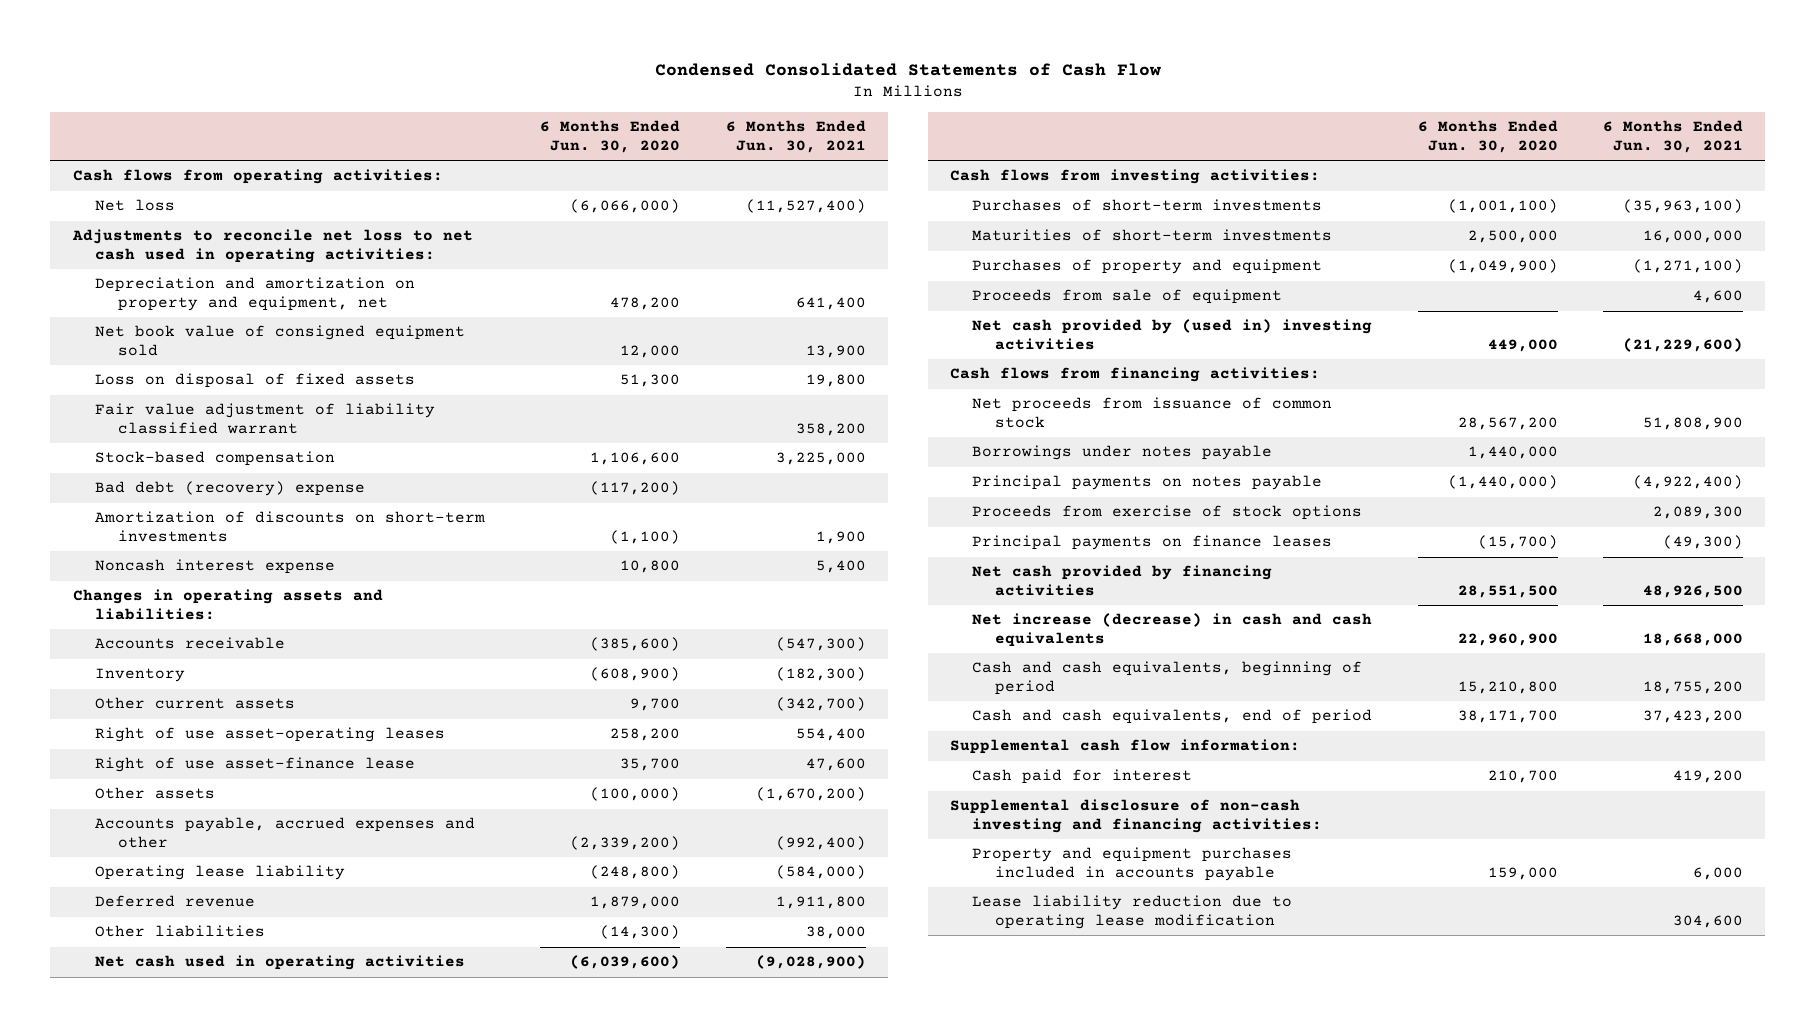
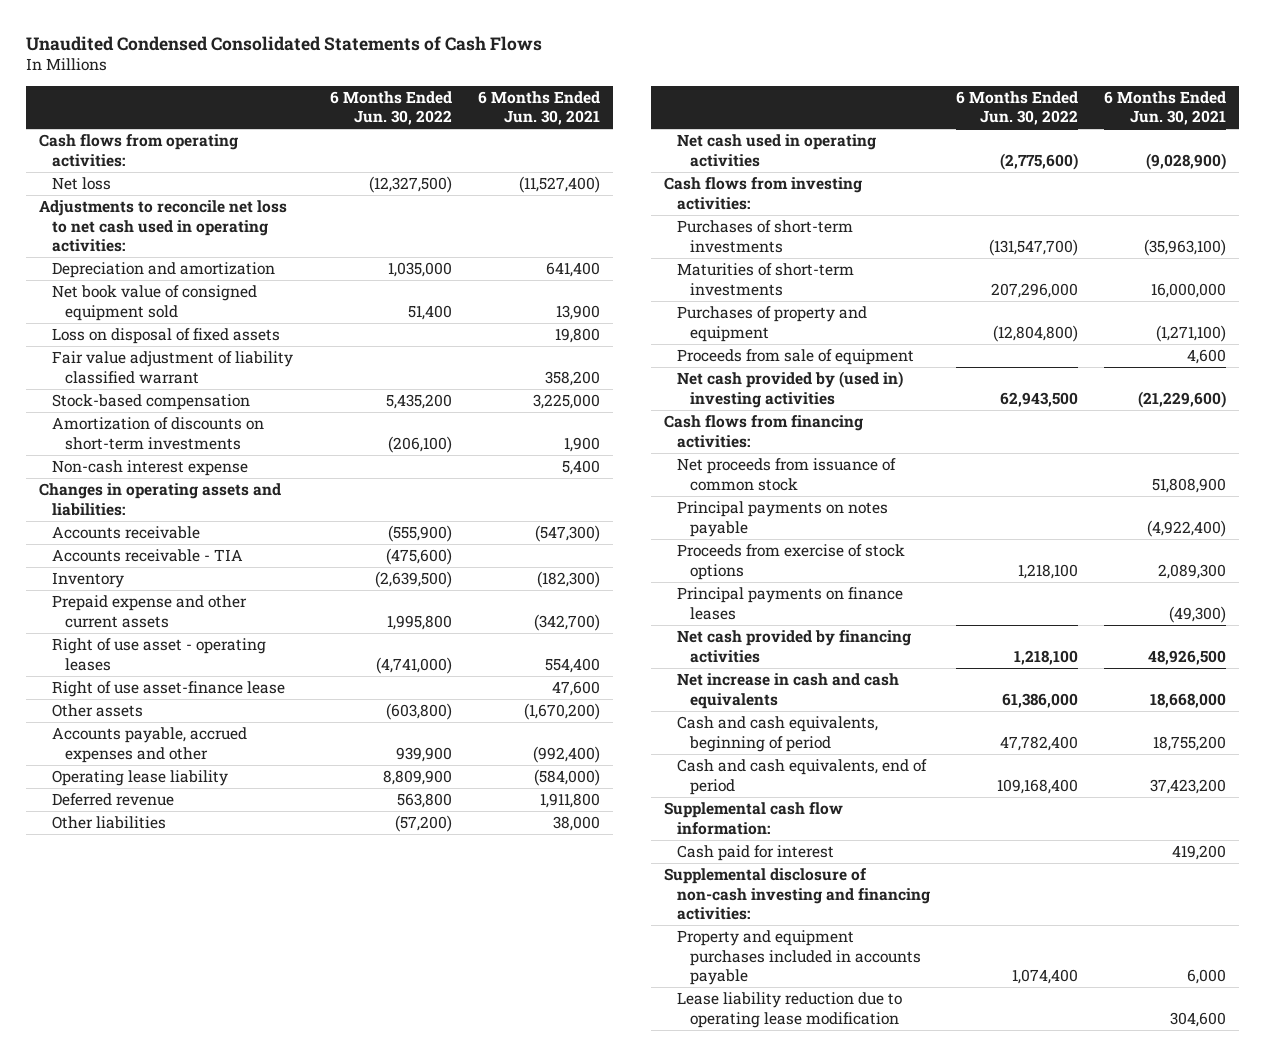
[654,62,1161,76] Condensed Consolidated Statements of Cash Flow -> [25,35,542,51] Unaudited Condensed Consolidated Statements of Cash Flows
[540,120,681,153] 6 Months Ended Jun. 30, 2020 -> none
none -> [330,90,453,126] 6 Months Ended Jun. 30, 2022
[95,277,416,311] Depreciation and amortization on property and equipment, net -> [51,262,275,279] Depreciation and amortization
[95,481,366,497] Bad debt (recovery) expense -> none
[95,559,336,575] Noncash interest expense -> [51,460,248,477] Non-cash interest expense
none -> [51,549,243,563] Accounts receivable - TIA
[95,697,296,710] Other current assets -> [51,595,247,628] Prepaid expense and other current assets
[95,727,446,743] Right of use asset-operating leases -> [51,638,266,671] Right of use asset - operating leases
[972,445,1273,461] Borrowings under notes payable -> none
[972,613,1373,647] Net increase (decrease) in cash and cash equivalents -> [677,673,900,709] Net increase in cash and cash equivalents

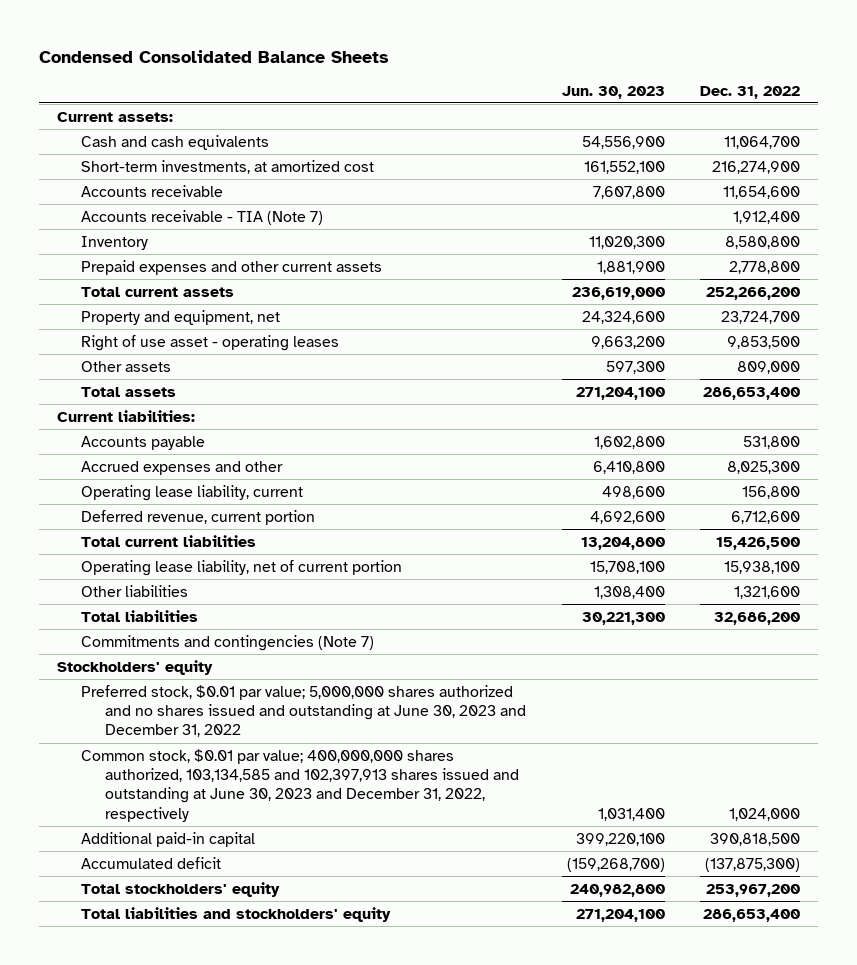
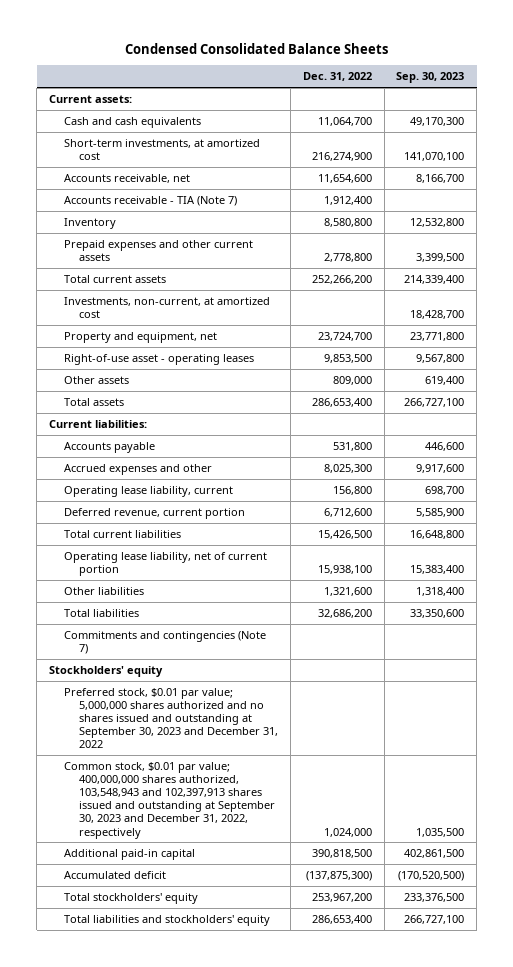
[561,85,665,99] Jun. 30, 2023 -> none
none -> [396,72,465,84] Sep. 30, 2023
[80,184,223,197] Accounts receivable -> [64,173,191,183] Accounts receivable, net
none -> [64,296,271,319] Investments, non-current, at amortized cost
[80,334,339,351] Right of use asset - operating leases -> [64,353,255,365] Right-of-use asset - operating leases
[80,684,526,738] Preferred stock, $0.01 par value; 5,000,000 shares authorized and no shares issued and outstanding at June 30, 2023 and December 31, 2022 -> [64,687,279,749] Preferred stock, $0.01 par value; 5,000,000 shares authorized and no shares issued and outstanding at September 30, 2023 and December 31, 2022
[80,748,519,822] Common stock, $0.01 par value; 400,000,000 shares authorized, 103,134,585 and 102,397,913 shares issued and outstanding at June 30, 2023 and December 31, 2022, respectively -> [64,761,276,839] Common stock, $0.01 par value; 400,000,000 shares authorized, 103,548,943 and 102,397,913 shares issued and outstanding at September 30, 2023 and December 31, 2022, respectively

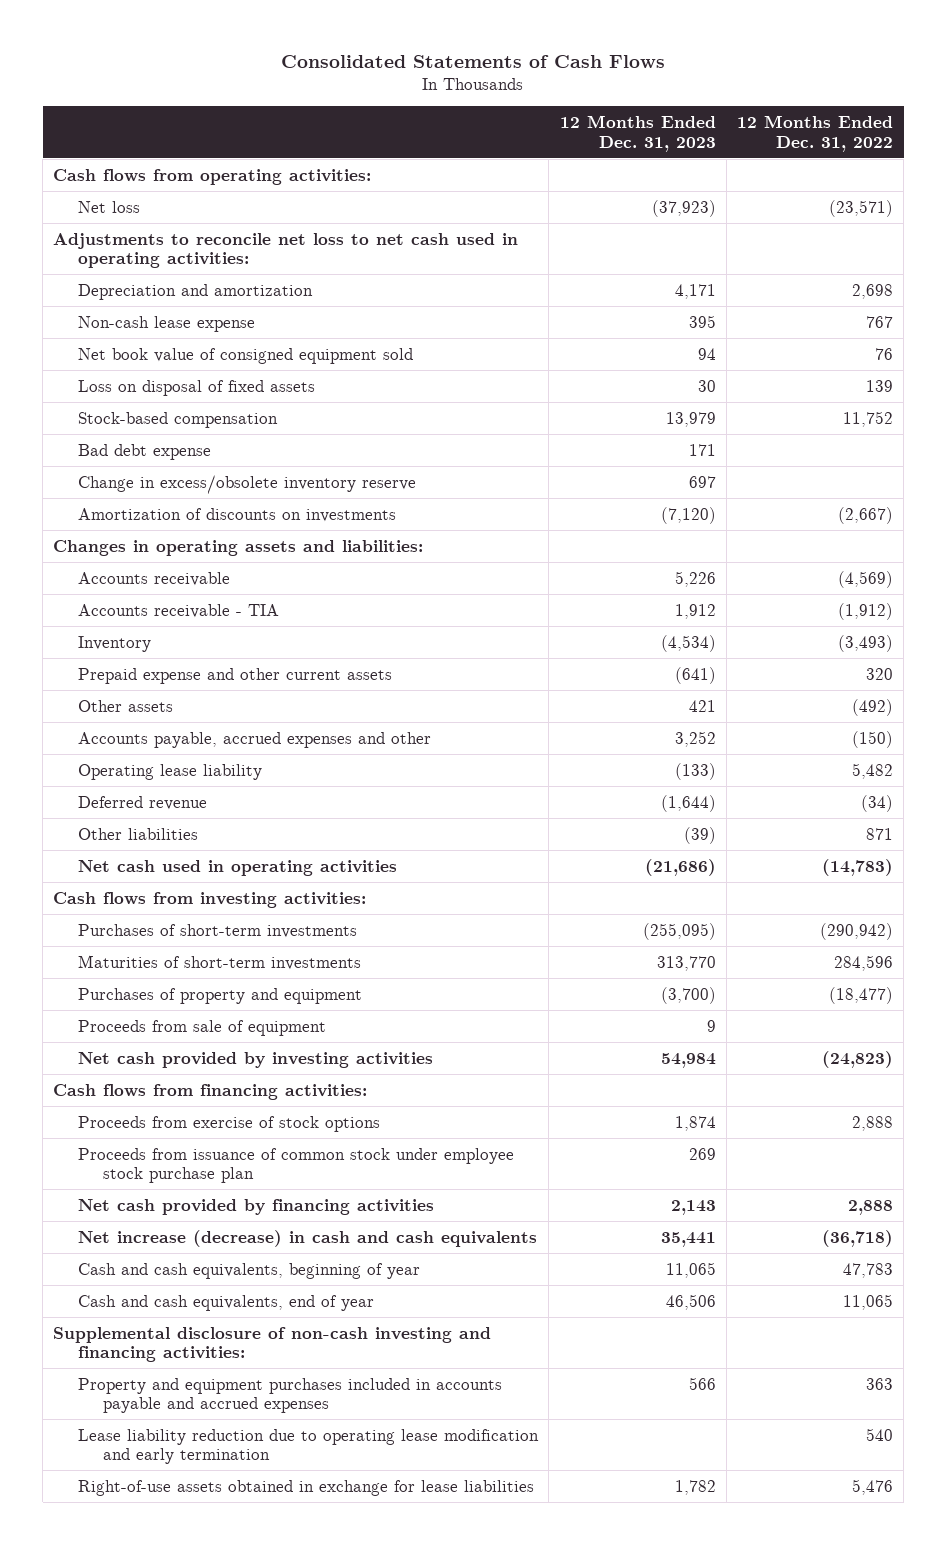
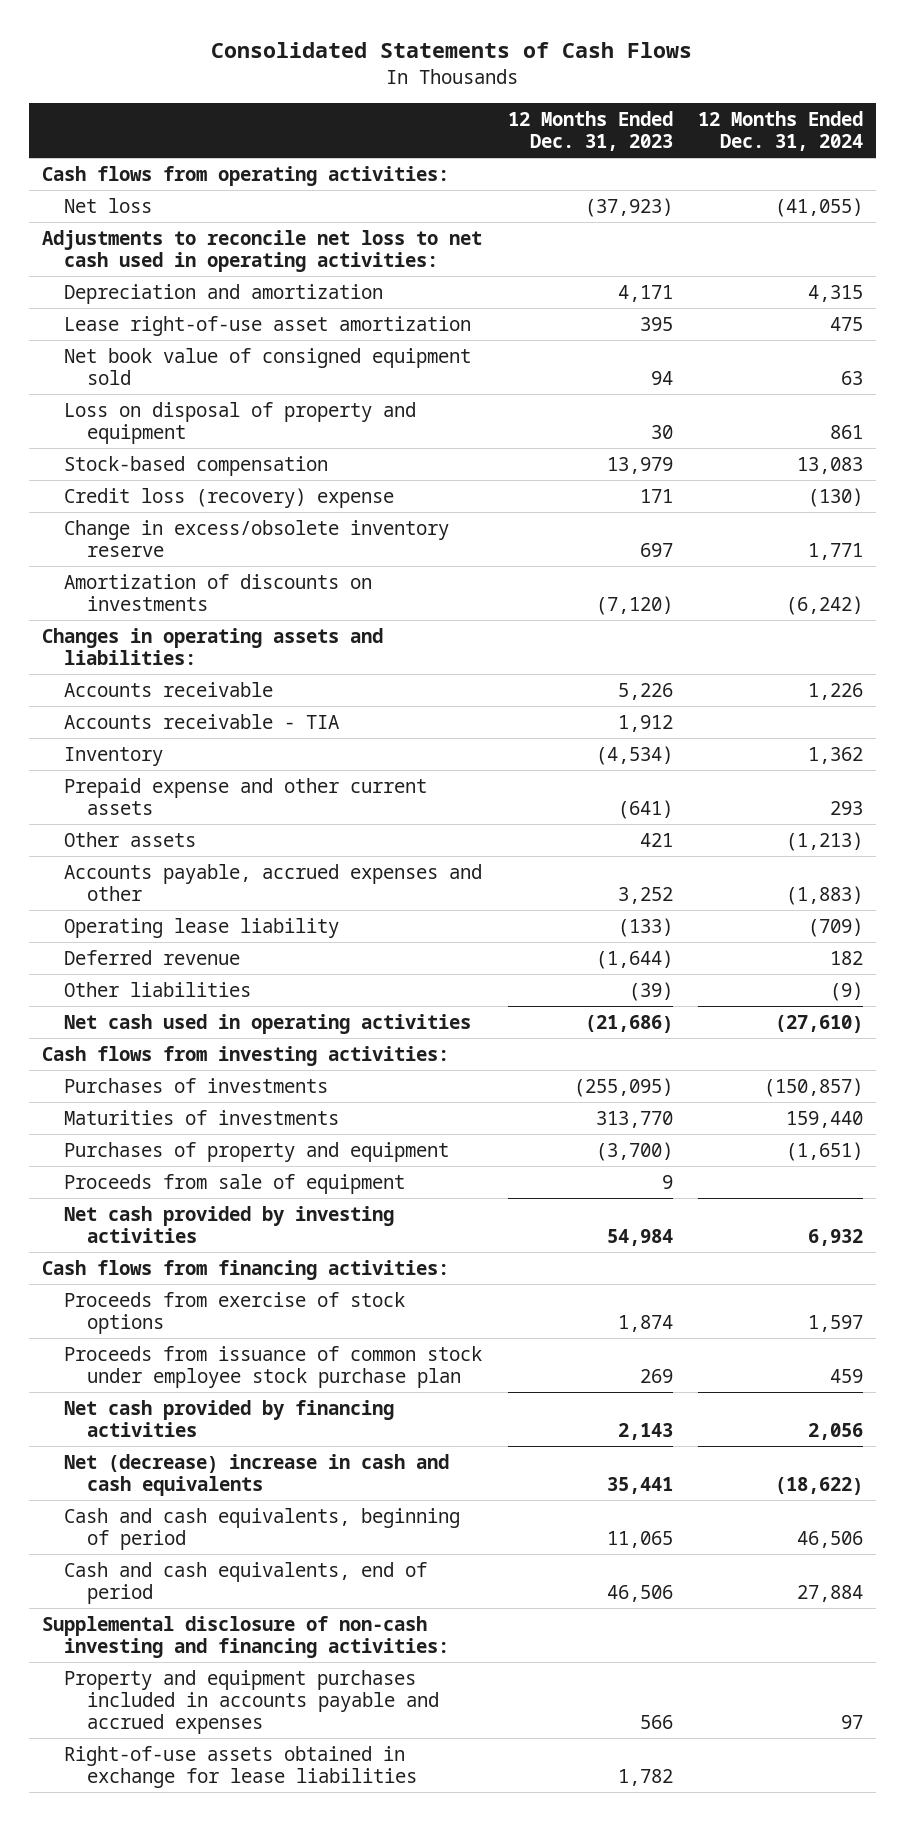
[737,114,894,152] 12 Months Ended Dec. 31, 2022 -> none
none -> [697,110,863,151] 12 Months Ended Dec. 31, 2024
[78,315,256,332] Non-cash lease expense -> [64,316,472,337] Lease right-of-use asset amortization
[78,379,316,396] Loss on disposal of fixed assets -> [64,402,417,444] Loss on disposal of property and equipment
[78,443,212,460] Bad debt expense -> [64,488,395,509] Credit loss (recovery) expense
[78,923,358,938] Purchases of short-term investments -> [64,1078,329,1094] Purchases of investments
[78,954,362,970] Maturities of short-term investments -> [64,1110,340,1126] Maturities of investments
[78,1229,538,1247] Net increase (decrease) in cash and cash equivalents -> [64,1454,450,1496] Net (decrease) increase in cash and cash equivalents
[78,1262,421,1279] Cash and cash equivalents, beginning of year -> [64,1508,461,1550] Cash and cash equivalents, beginning of period
[78,1294,375,1311] Cash and cash equivalents, end of year -> [64,1562,428,1604] Cash and cash equivalents, end of period
[78,1428,540,1465] Lease liability reduction due to operating lease modification and early termination -> none

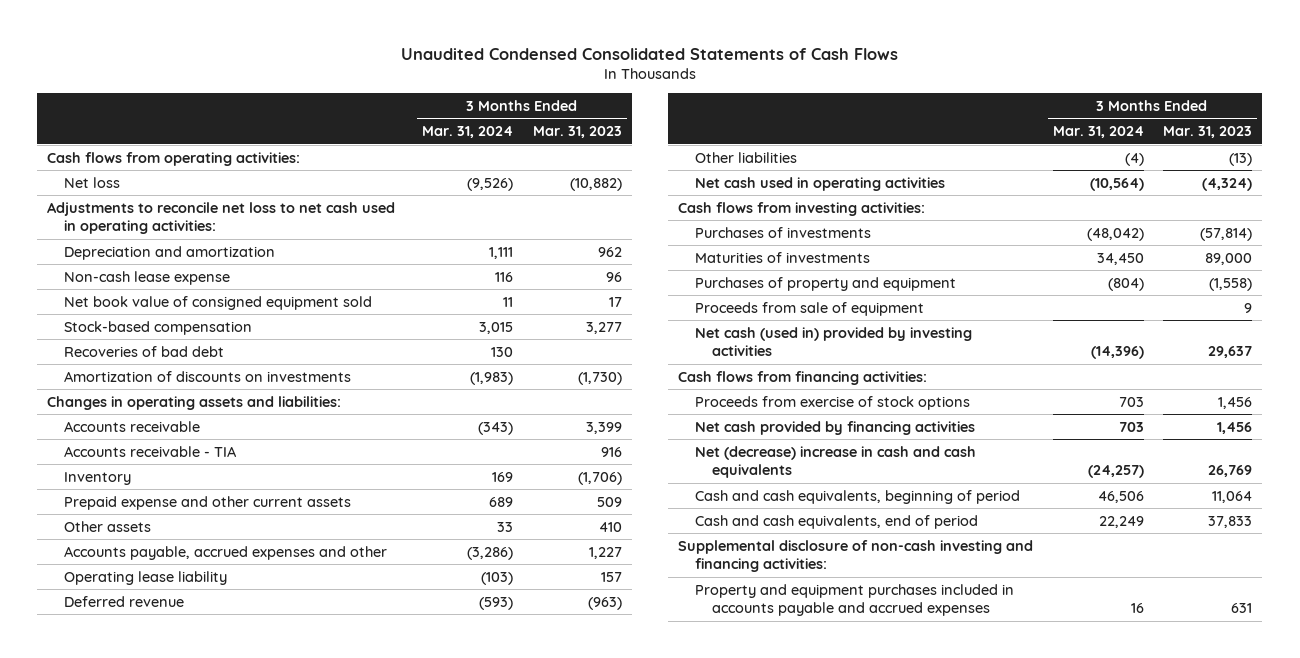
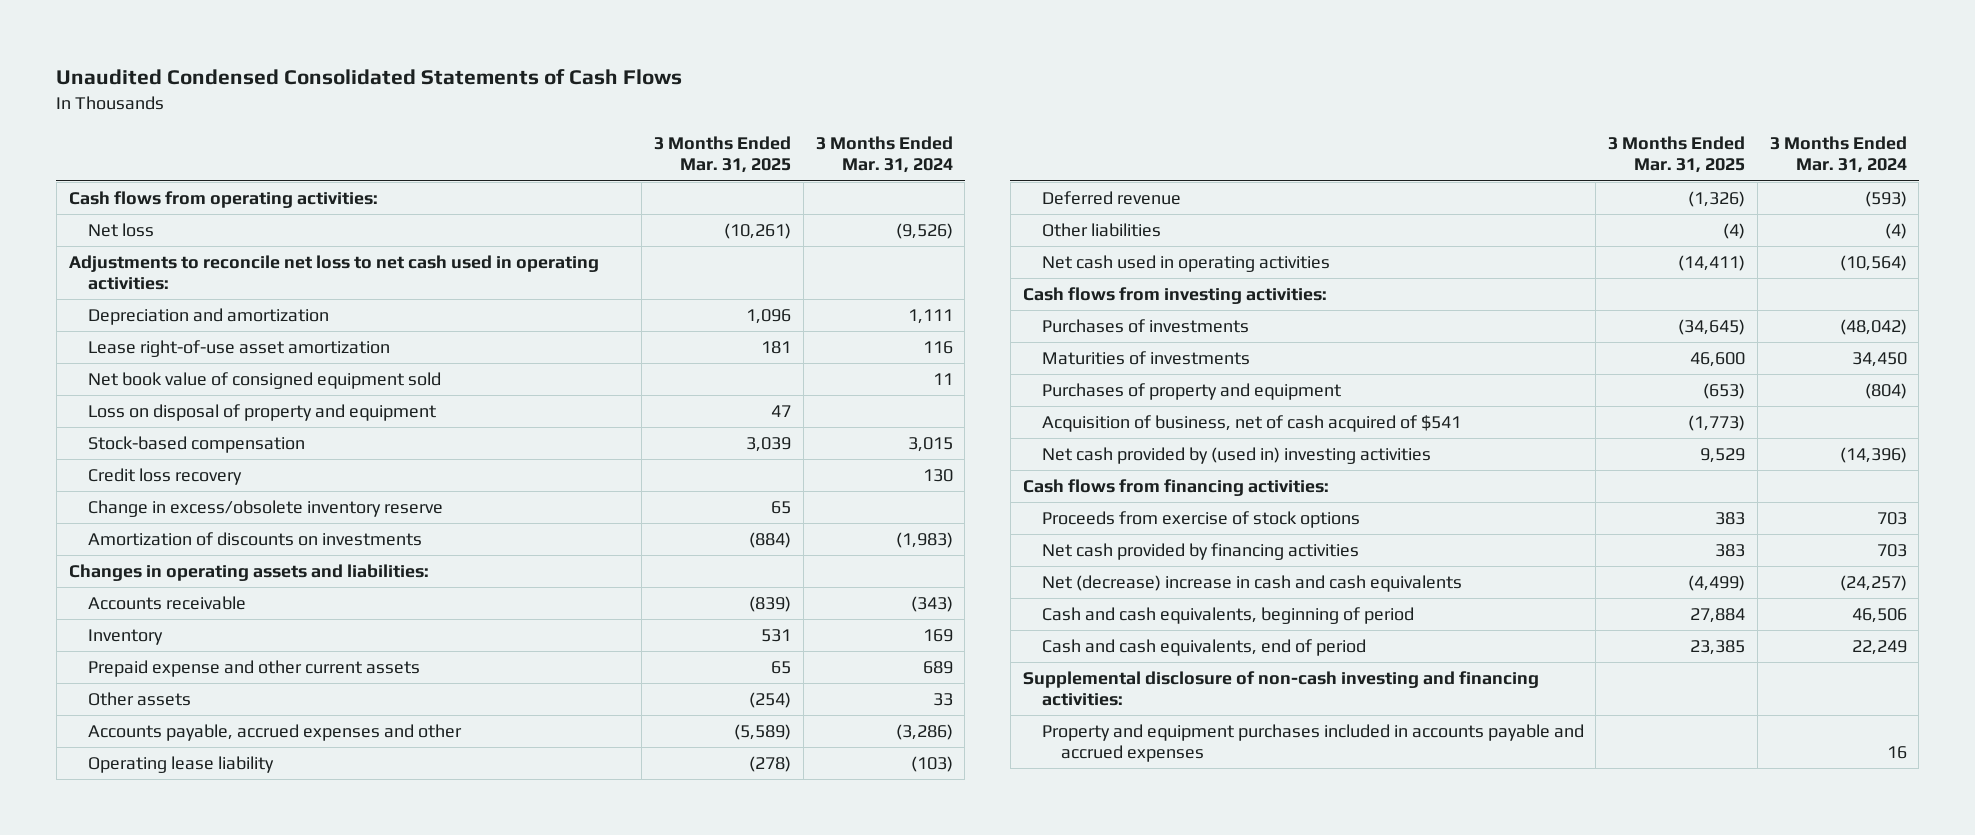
[532,126,622,139] Mar. 31, 2023 -> none
none -> [654,136,792,174] 3 Months Ended Mar. 31, 2025
[64,270,231,285] Non-cash lease expense -> [87,339,390,357] Lease right-of-use asset amortization
none -> [87,403,436,421] Loss on disposal of property and equipment
[64,345,225,357] Recoveries of bad debt -> [87,467,242,485] Credit loss recovery
none -> [87,499,443,517] Change in excess/obsolete inventory reserve
[64,445,238,457] Accounts receivable - TIA -> none
[694,301,924,316] Proceeds from sale of equipment -> none
none -> [1041,414,1461,432] Acquisition of business, net of cash acquired of $541
[694,326,972,357] Net cash (used in) provided by investing activities -> [1041,446,1431,464] Net cash provided by (used in) investing activities

